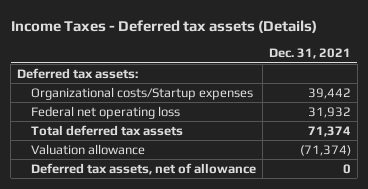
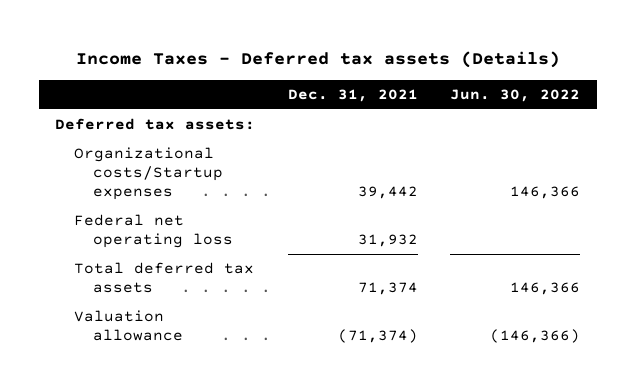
none -> [450,89,581,103] Jun. 30, 2022
[30,162,256,175] Deferred tax assets, net of allowance -> none

